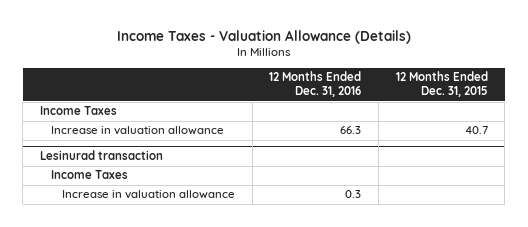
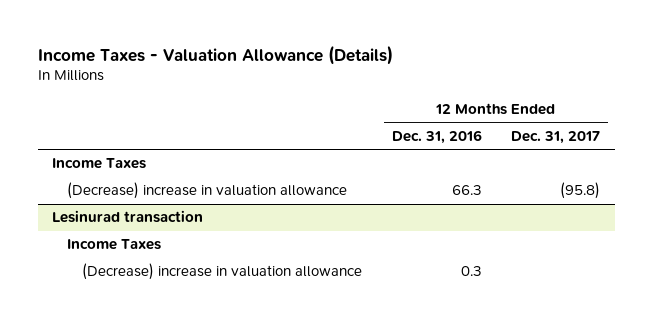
[395,71,488,98] 12 Months Ended Dec. 31, 2015 -> none
none -> [511,130,601,144] Dec. 31, 2017
[50,126,224,136] Increase in valuation allowance -> [67,182,348,200] (Decrease) increase in valuation allowance
[61,190,235,200] Increase in valuation allowance -> [82,263,363,281] (Decrease) increase in valuation allowance

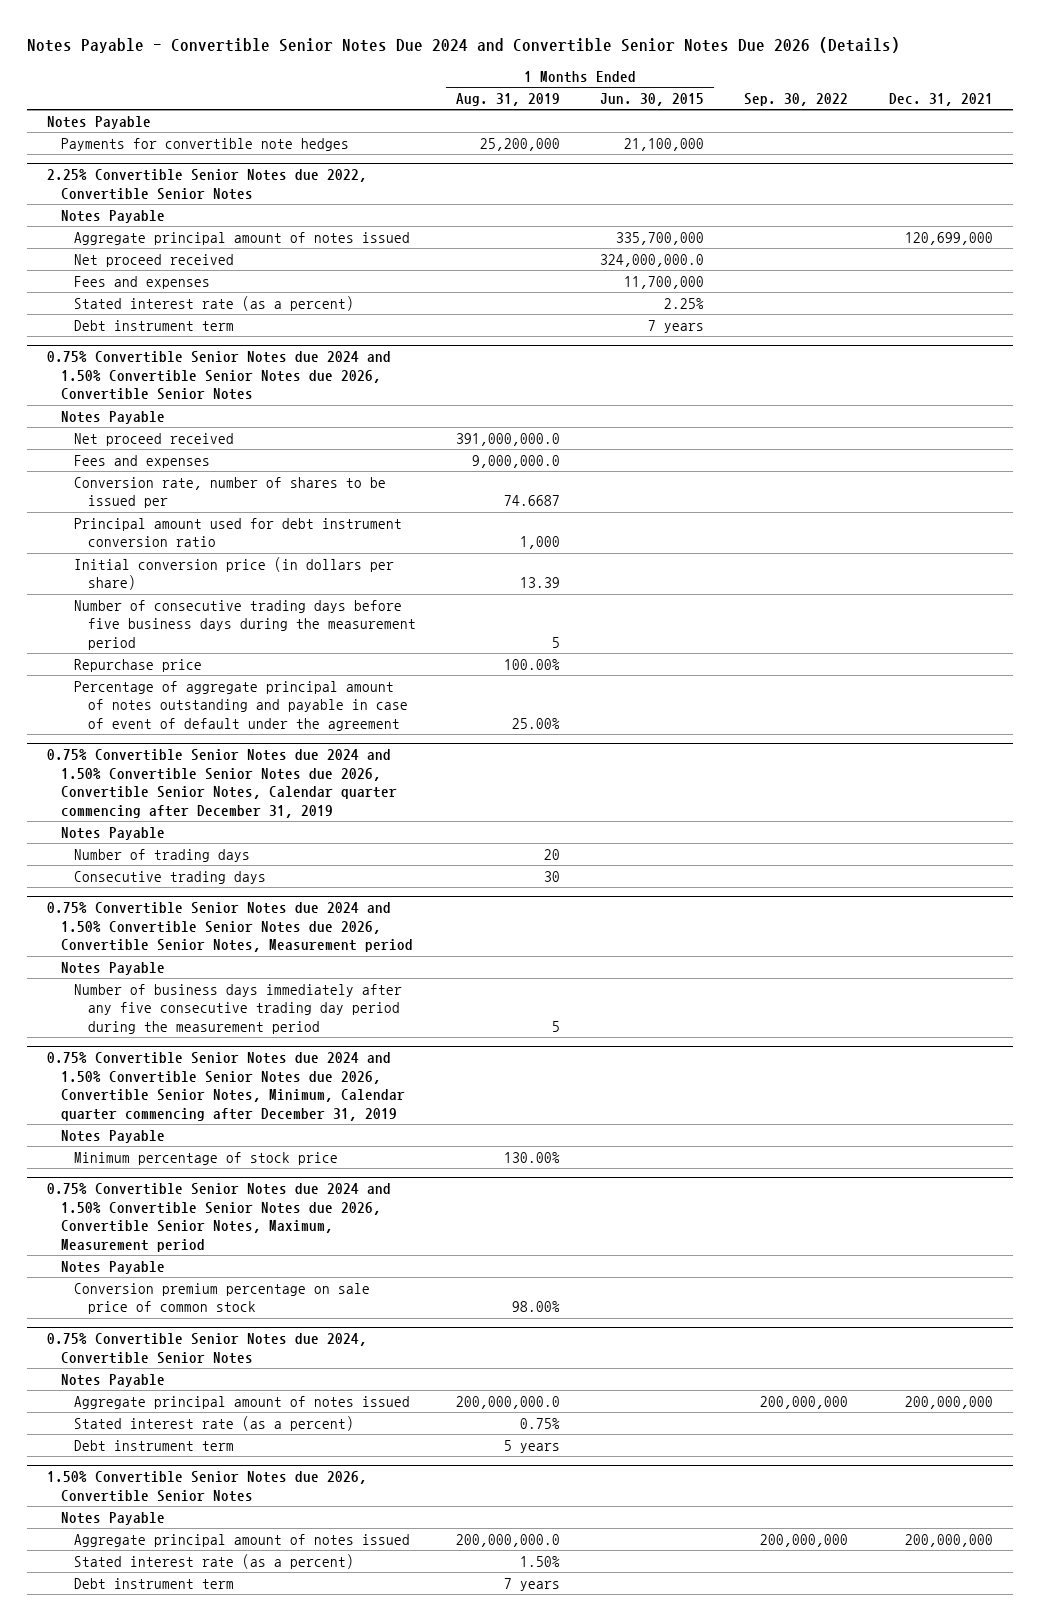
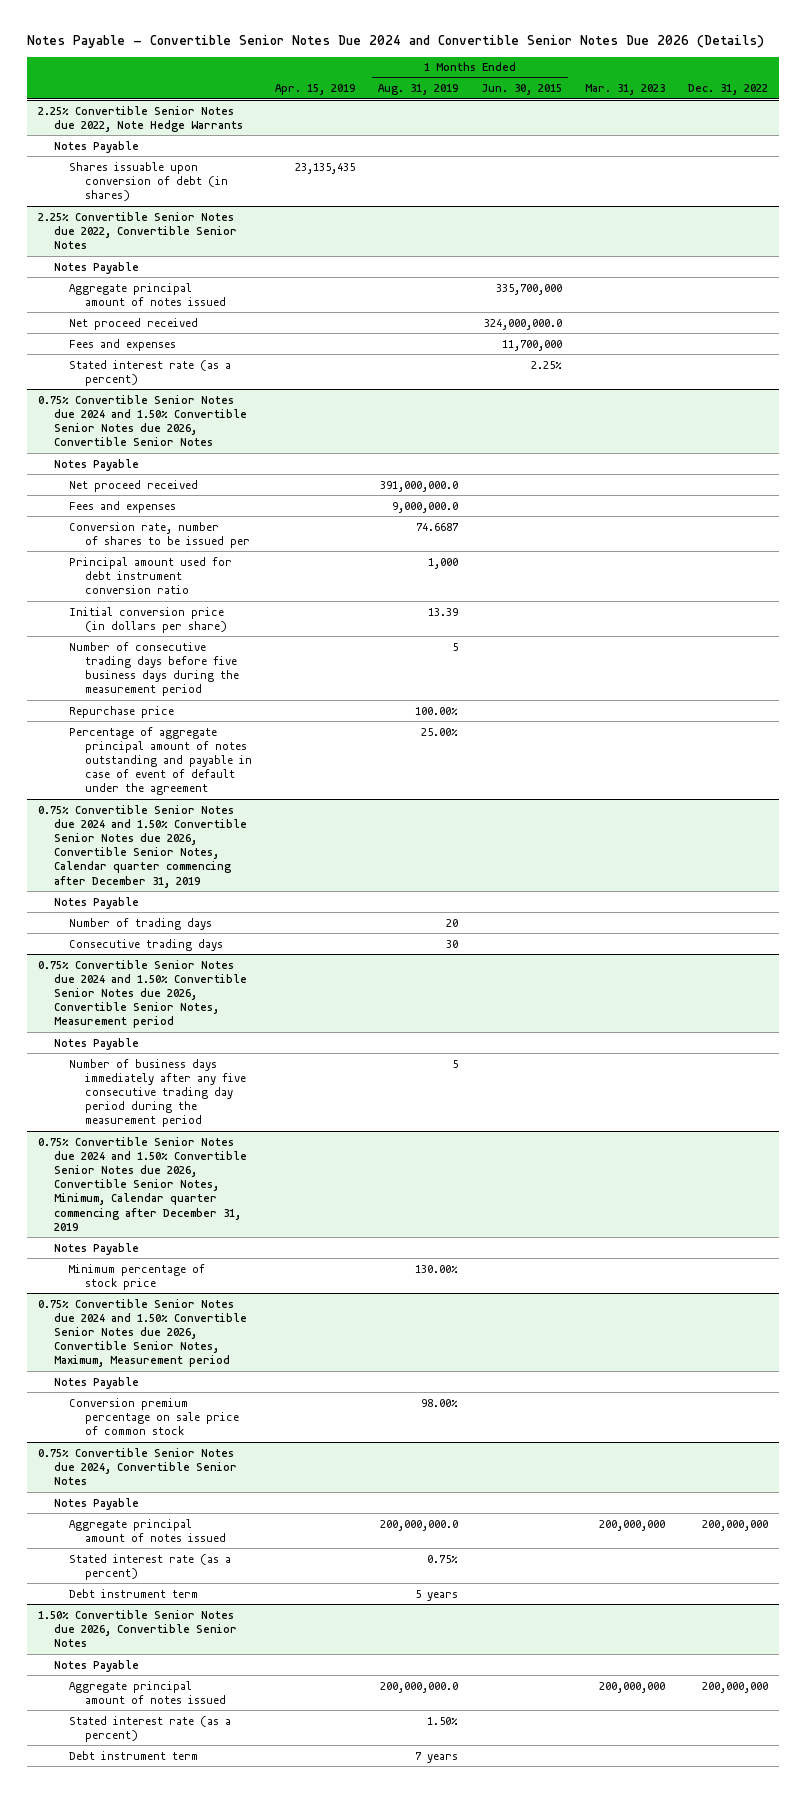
[744,92,849,106] Sep. 30, 2022 -> none
[888,92,993,106] Dec. 31, 2021 -> none
none -> [275,84,356,96] Apr. 15, 2019
none -> [584,84,665,96] Mar. 31, 2023
none -> [687,84,768,96] Dec. 31, 2022
none -> [38,105,243,132] 2.25% Convertible Senior Notes due 2022, Note Hedge Warrants
[60,137,349,151] Payments for convertible note hedges -> none
none -> [69,161,229,202] Shares issuable upon conversion of debt (in shares)
[74,319,235,331] Debt instrument term -> none

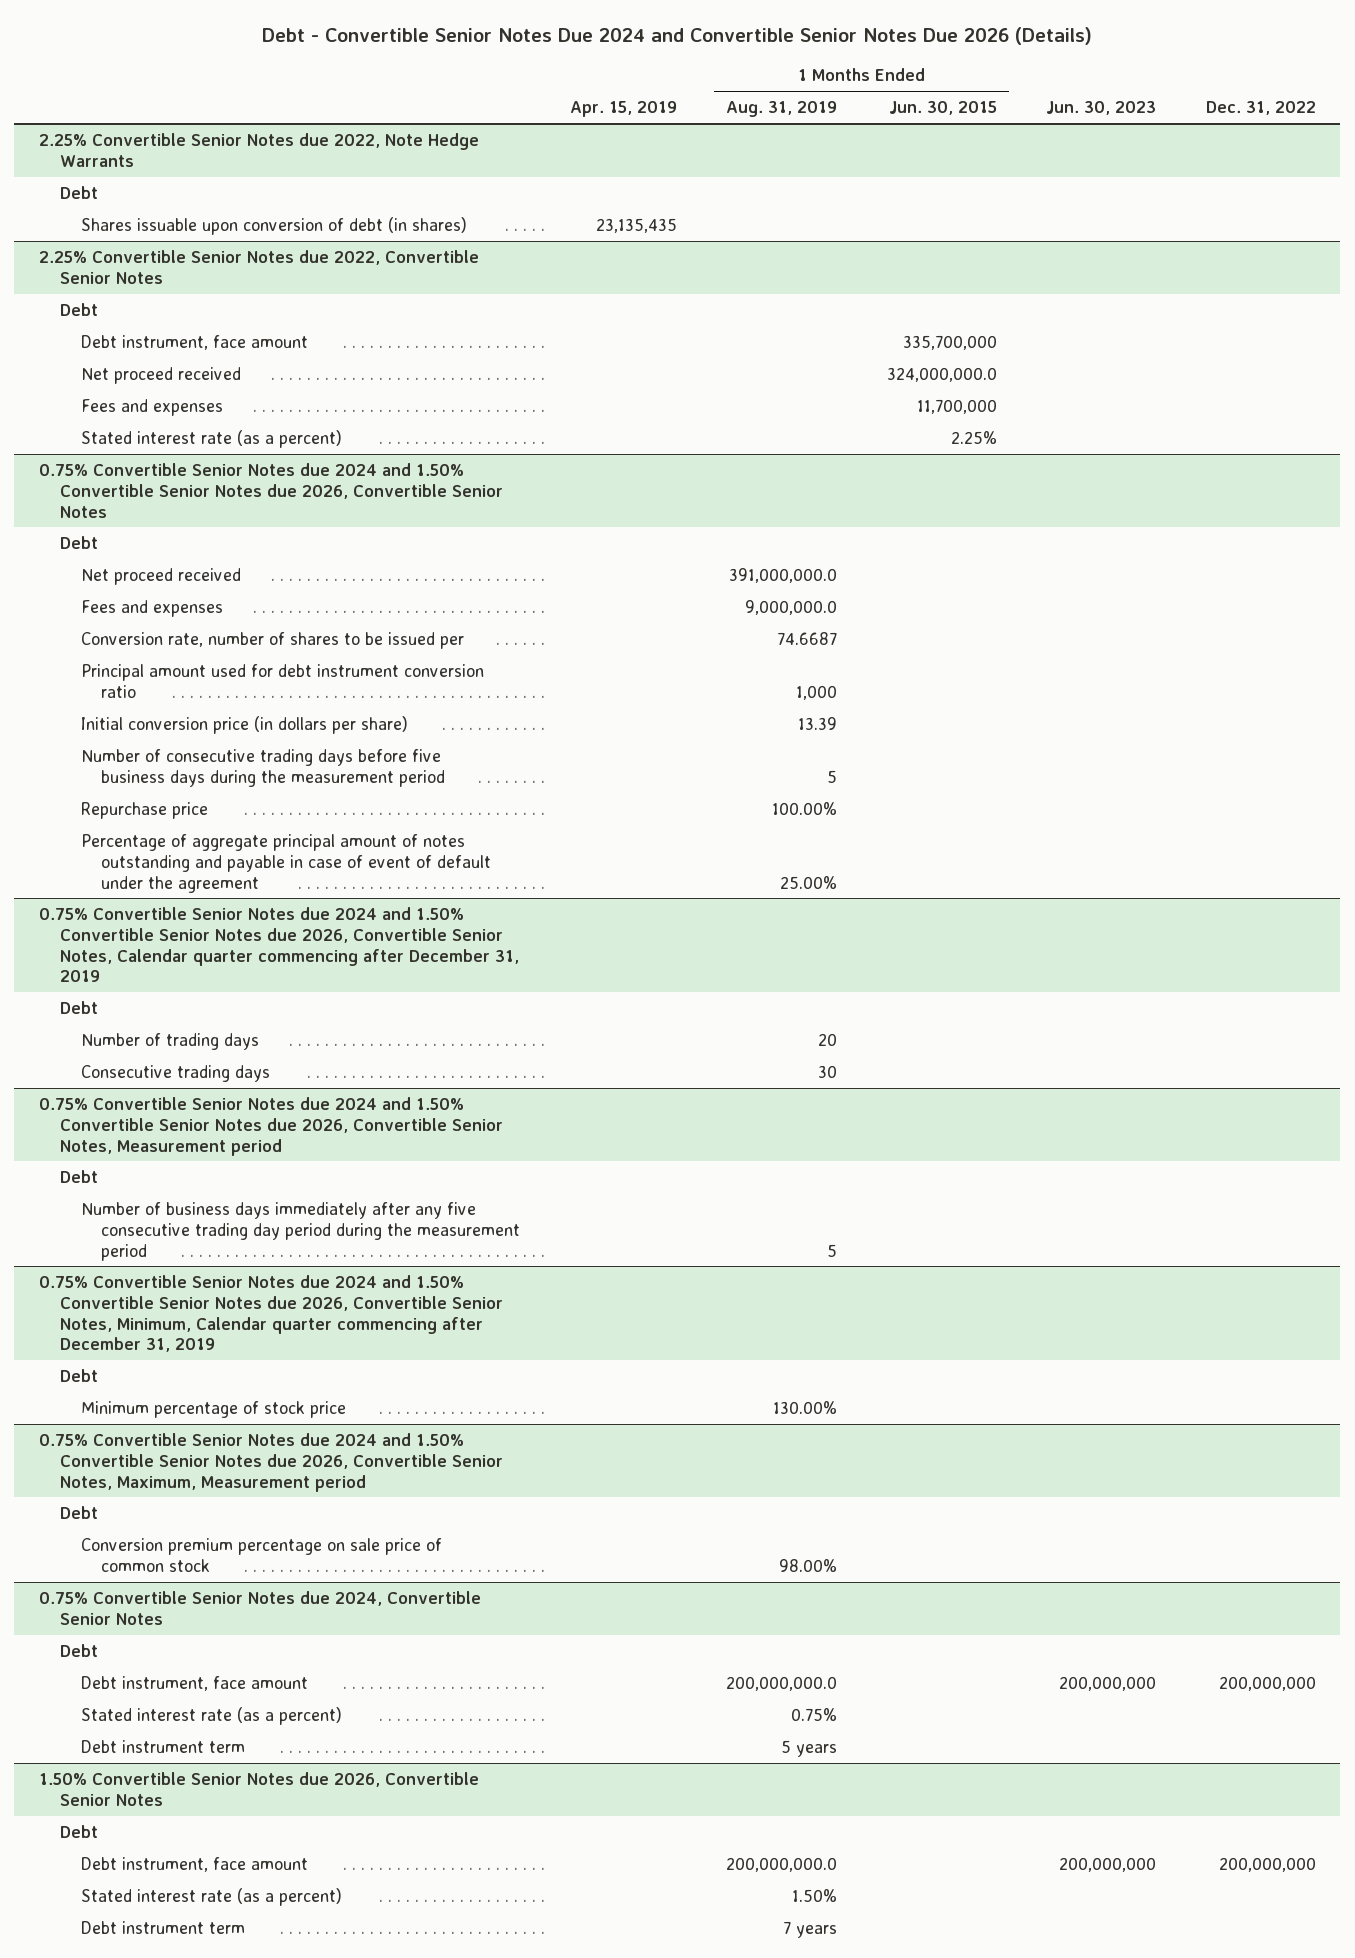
[26,34,764,48] Notes Payable - Convertible Senior Notes Due 2024 and Convertible Senior Notes Due 2026 (Details) -> [262,26,1093,45] Debt - Convertible Senior Notes Due 2024 and Convertible Senior Notes Due 2026 (Details)
[584,84,665,96] Mar. 31, 2023 -> none
none -> [1046,101,1157,116] Jun. 30, 2023
[53,140,139,153] Notes Payable -> [59,185,98,199] Debt
[53,261,139,274] Notes Payable -> [59,302,98,316] Debt
[69,282,227,306] Aggregate principal amount of notes issued -> [80,334,308,350] Debt instrument, face amount
[53,458,139,471] Notes Payable -> [59,535,98,549] Debt
[53,896,139,909] Notes Payable -> [59,1000,98,1014] Debt
[53,1037,139,1050] Notes Payable -> [59,1169,98,1183] Debt
[53,1242,139,1255] Notes Payable -> [59,1368,98,1382] Debt
[53,1376,139,1389] Notes Payable -> [59,1505,98,1519] Debt
[53,1497,139,1510] Notes Payable -> [59,1643,98,1657] Debt
[69,1518,227,1542] Aggregate principal amount of notes issued -> [80,1675,308,1691] Debt instrument, face amount
[53,1659,139,1672] Notes Payable -> [59,1824,98,1838] Debt
[69,1680,227,1704] Aggregate principal amount of notes issued -> [80,1856,308,1872] Debt instrument, face amount

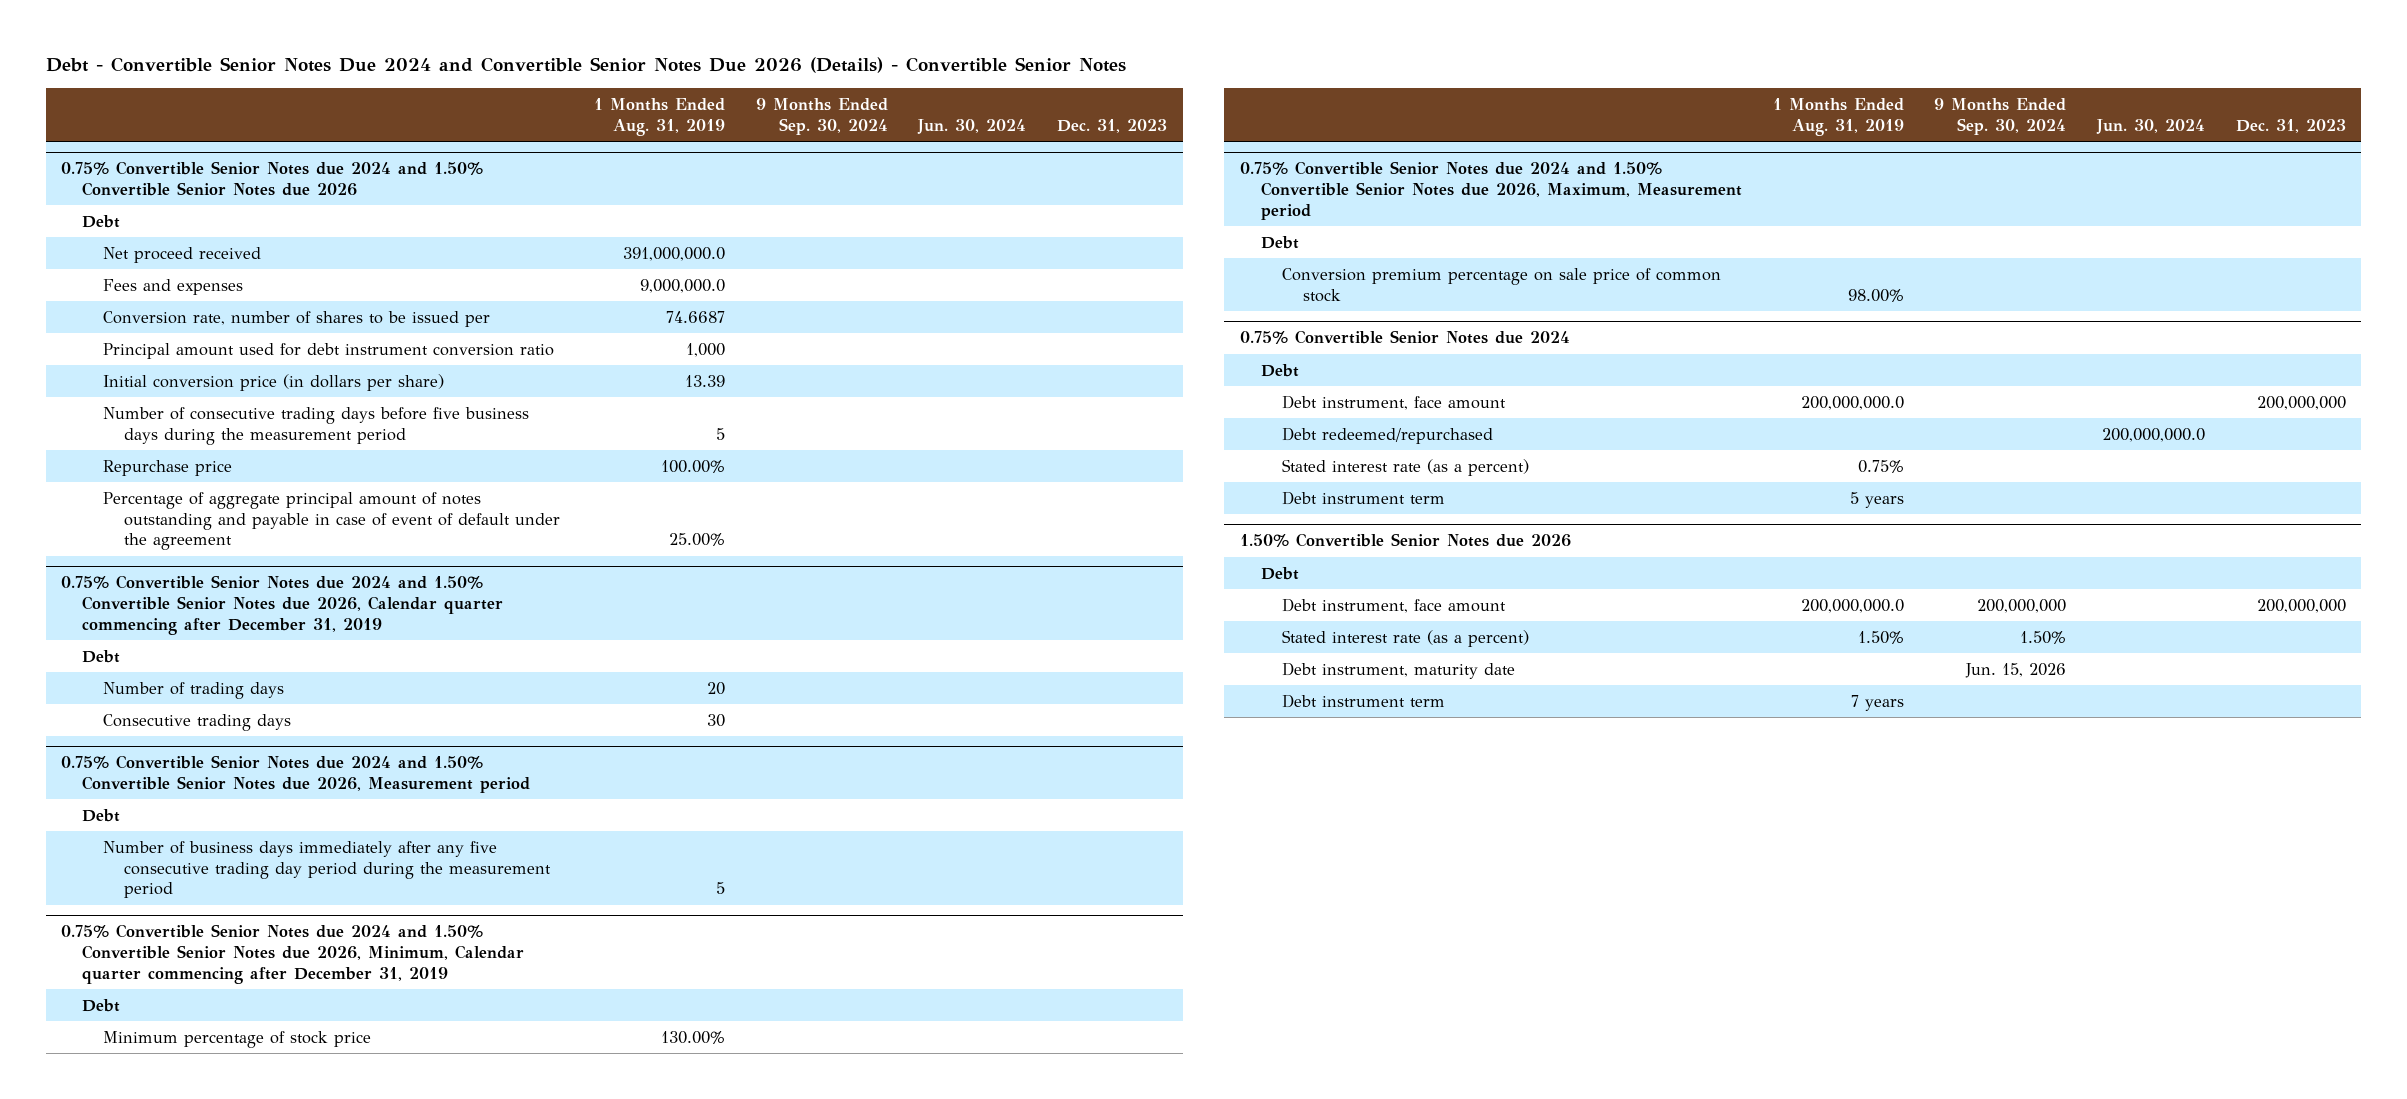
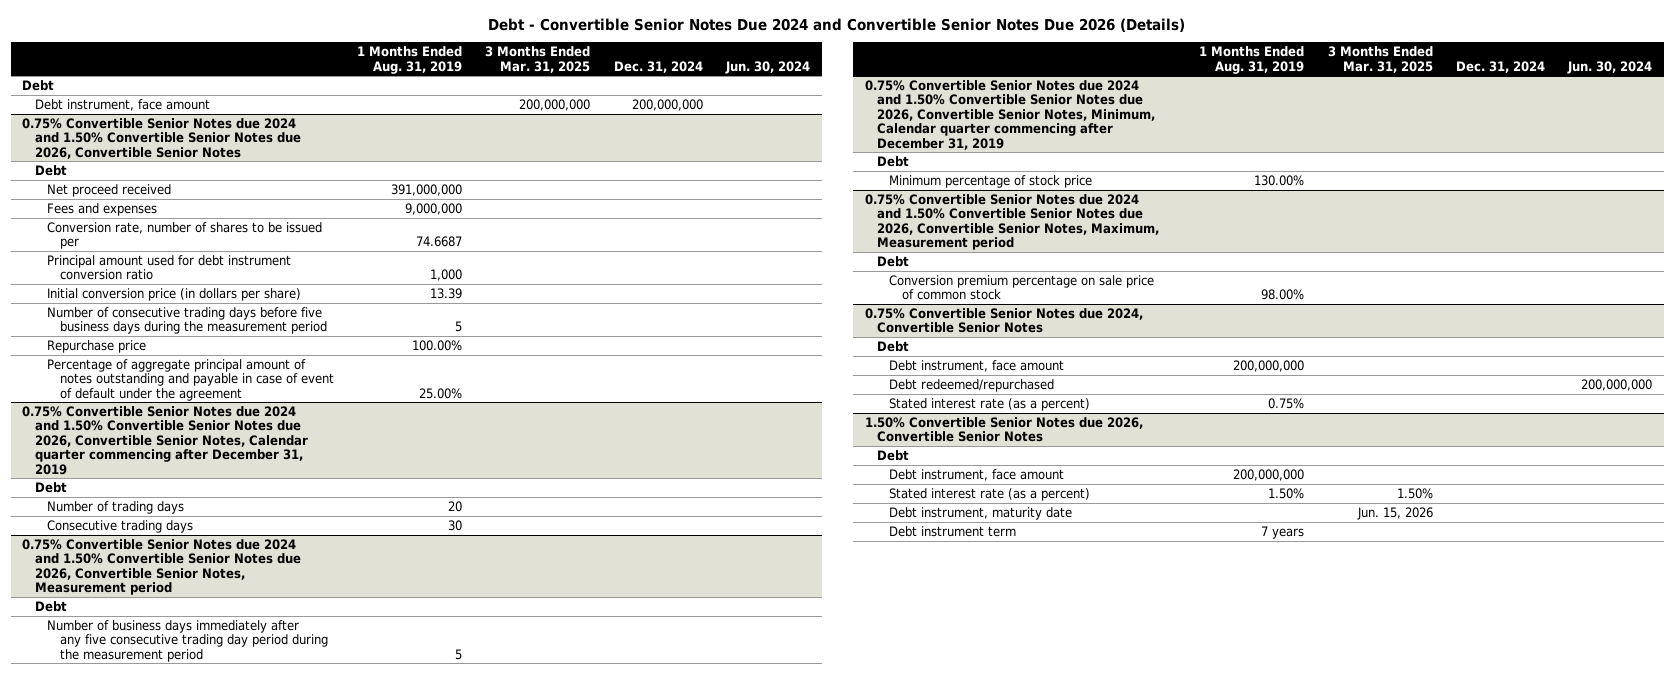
[45,57,1126,74] Debt - Convertible Senior Notes Due 2024 and Convertible Senior Notes Due 2026 (Details) - Convertible Senior Notes -> [488,18,1186,33] Debt - Convertible Senior Notes Due 2024 and Convertible Senior Notes Due 2026 (Details)
[755,98,888,135] 9 Months Ended Sep. 30, 2024 -> none
[1057,118,1168,133] Dec. 31, 2023 -> none
none -> [485,46,591,73] 3 Months Ended Mar. 31, 2025
none -> [613,60,703,73] Dec. 31, 2024
[61,161,484,197] 0.75% Convertible Senior Notes due 2024 and 1.50% Convertible Senior Notes due 2026 -> none
none -> [34,98,210,111] Debt instrument, face amount
none -> [22,117,301,159] 0.75% Convertible Senior Notes due 2024 and 1.50% Convertible Senior Notes due 2026, Convertible Senior Notes
none -> [34,164,67,176] Debt
[622,246,725,261] 391,000,000.0 -> [391,183,463,196] 391,000,000
[639,278,725,293] 9,000,000.0 -> [405,202,463,215] 9,000,000
[61,575,504,635] 0.75% Convertible Senior Notes due 2024 and 1.50% Convertible Senior Notes due 2026, Calendar quarter commencing after December 31, 2019 -> [22,405,308,475] 0.75% Convertible Senior Notes due 2024 and 1.50% Convertible Senior Notes due 2026, Convertible Senior Notes, Calendar quarter commencing after December 31, 2019
[61,755,531,794] 0.75% Convertible Senior Notes due 2024 and 1.50% Convertible Senior Notes due 2026, Measurement period -> [22,538,301,596] 0.75% Convertible Senior Notes due 2024 and 1.50% Convertible Senior Notes due 2026, Convertible Senior Notes, Measurement period
[61,924,525,984] 0.75% Convertible Senior Notes due 2024 and 1.50% Convertible Senior Notes due 2026, Minimum, Calendar quarter commencing after December 31, 2019 -> [864,79,1155,150] 0.75% Convertible Senior Notes due 2024 and 1.50% Convertible Senior Notes due 2026, Convertible Senior Notes, Minimum, Calendar quarter commencing after December 31, 2019
[1239,161,1742,220] 0.75% Convertible Senior Notes due 2024 and 1.50% Convertible Senior Notes due 2026, Maximum, Measurement period -> [864,193,1159,251] 0.75% Convertible Senior Notes due 2024 and 1.50% Convertible Senior Notes due 2026, Convertible Senior Notes, Maximum, Measurement period
[1239,330,1570,345] 0.75% Convertible Senior Notes due 2024 -> [864,307,1143,334] 0.75% Convertible Senior Notes due 2024, Convertible Senior Notes
[1800,395,1904,410] 200,000,000.0 -> [1233,359,1305,372] 200,000,000
[2102,427,2206,442] 200,000,000.0 -> [1581,378,1653,391] 200,000,000
[1281,490,1445,505] Debt instrument term -> none
[1239,533,1571,548] 1.50% Convertible Senior Notes due 2026 -> [864,416,1143,443] 1.50% Convertible Senior Notes due 2026, Convertible Senior Notes
[1800,598,1904,613] 200,000,000.0 -> [1233,468,1305,481] 200,000,000

